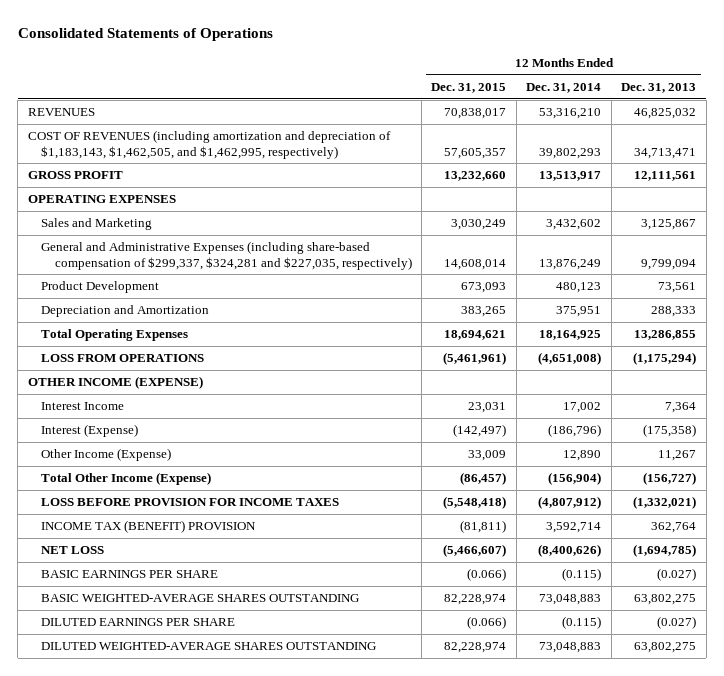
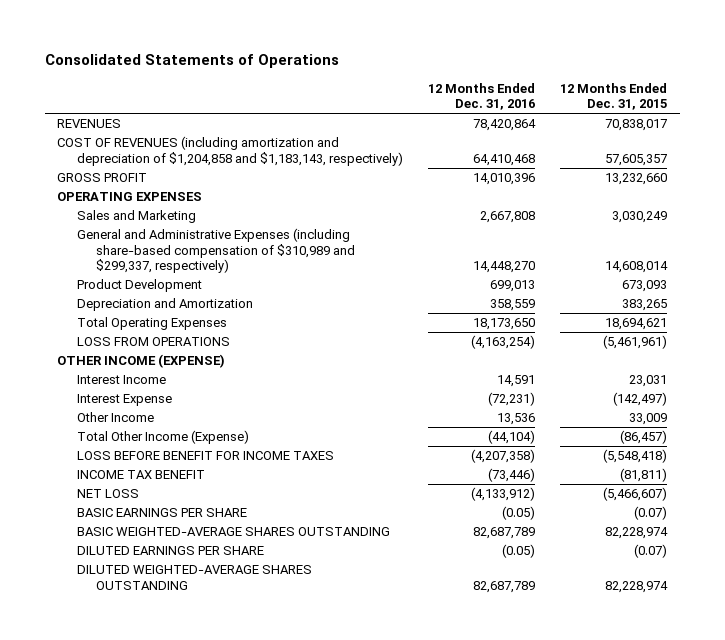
[526,82,602,93] Dec. 31, 2014 -> none
[621,82,697,93] Dec. 31, 2013 -> none
none -> [428,82,536,111] 12 Months Ended Dec. 31, 2016
[27,130,391,159] COST OF REVENUES (including amortization and depreciation of $1,183,143, $1,462,505, and $1,462,995, respectively) -> [57,136,403,166] COST OF REVENUES (including amortization and depreciation of $1,204,858 and $1,183,143, respectively)
[41,241,412,270] General and Administrative Expenses (including share-based compensation of $299,337, $324,281 and $227,035, respectively) -> [76,228,356,274] General and Administrative Expenses (including share-based compensation of $310,989 and $299,337, respectively)
[41,424,139,438] Interest (Expense) -> [76,394,172,407] Interest Expense
[41,448,172,462] Other Income (Expense) -> [76,412,154,423] Other Income
[41,498,340,507] LOSS BEFORE PROVISION FOR INCOME TAXES -> [76,451,334,461] LOSS BEFORE BENEFIT FOR INCOME TAXES
[41,520,257,534] INCOME TAX (BENEFIT) PROVISION -> [76,470,205,480] INCOME TAX BENEFIT
[467,568,507,582] (0.066) -> [634,506,668,521] (0.07)
[467,616,507,630] (0.066) -> [634,544,668,559] (0.07)

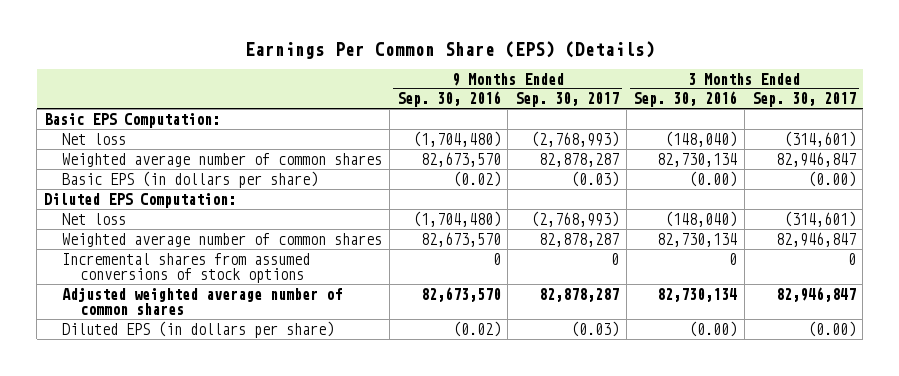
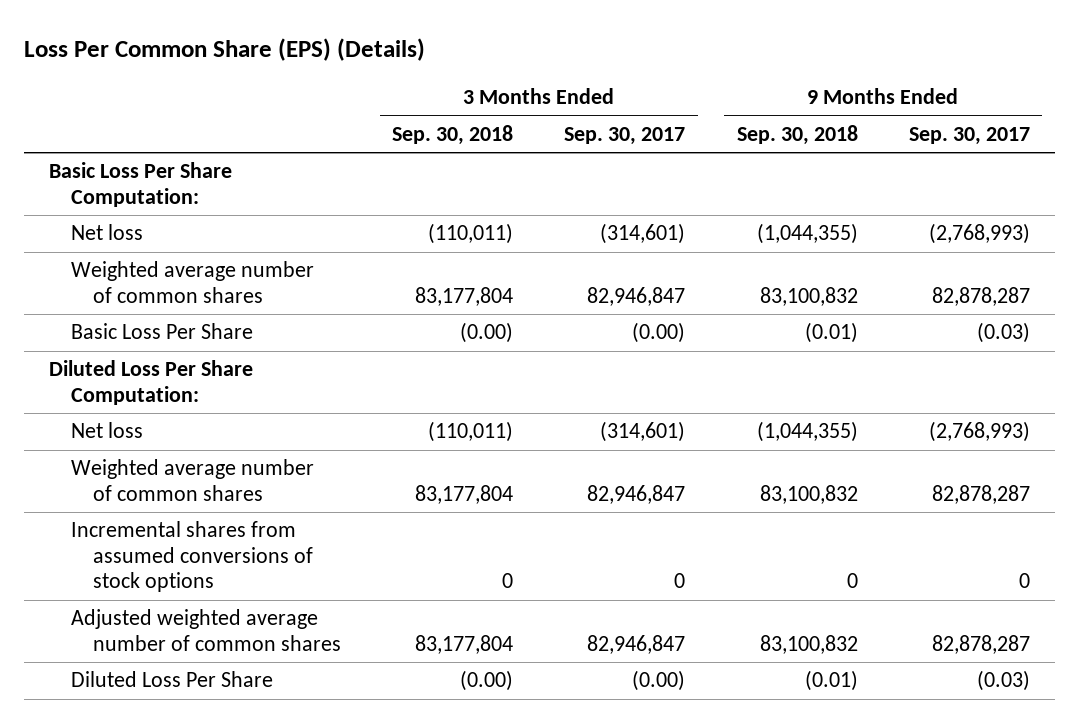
[244,41,655,60] Earnings Per Common Share (EPS) (Details) -> [23,38,425,62] Loss Per Common Share (EPS) (Details)
[396,91,501,108] Sep. 30, 2016 -> none
[633,91,738,108] Sep. 30, 2016 -> none
none -> [392,124,514,145] Sep. 30, 2018
none -> [736,124,858,145] Sep. 30, 2018
[43,112,220,128] Basic EPS Computation: -> [49,162,233,207] Basic Loss Per Share Computation:
[62,170,319,188] Basic EPS (in dollars per share) -> [71,323,254,340] Basic Loss Per Share
[43,192,236,208] Diluted EPS Computation: -> [49,360,254,405] Diluted Loss Per Share Computation:
[62,320,335,338] Diluted EPS (in dollars per share) -> [71,671,274,688] Diluted Loss Per Share

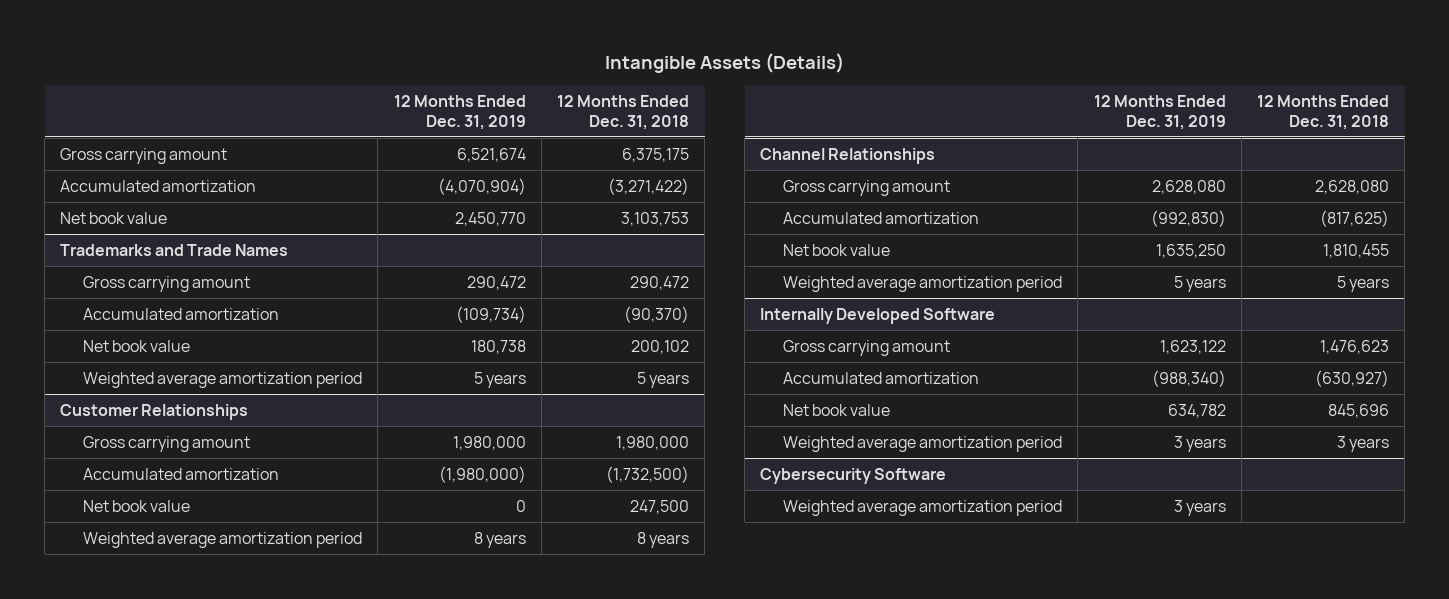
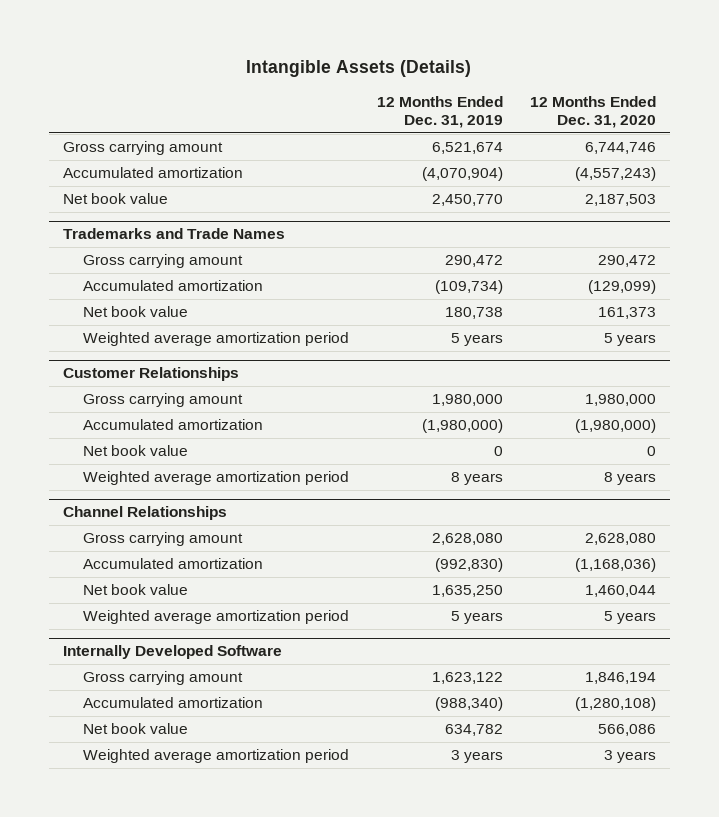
[556,94,689,130] 12 Months Ended Dec. 31, 2018 -> none
none -> [529,95,656,129] 12 Months Ended Dec. 31, 2020
[760,467,947,484] Cybersecurity Software -> none
[783,499,1063,516] Weighted average amortization period -> none

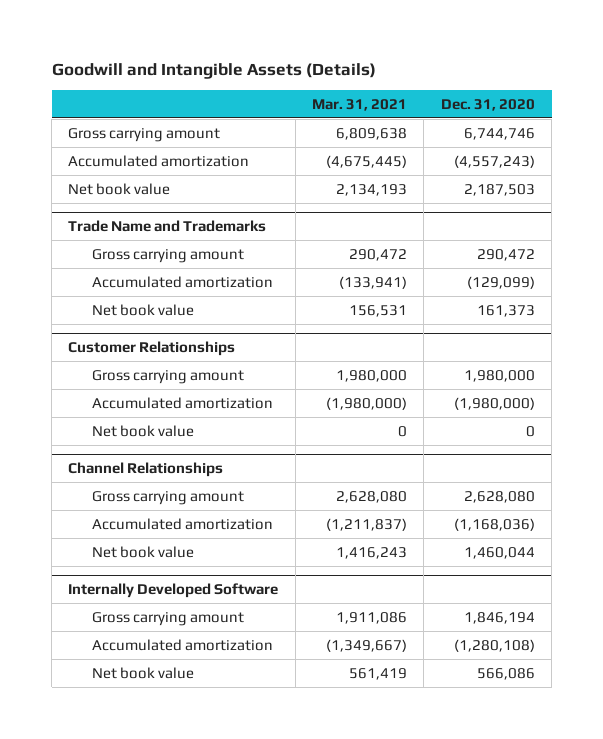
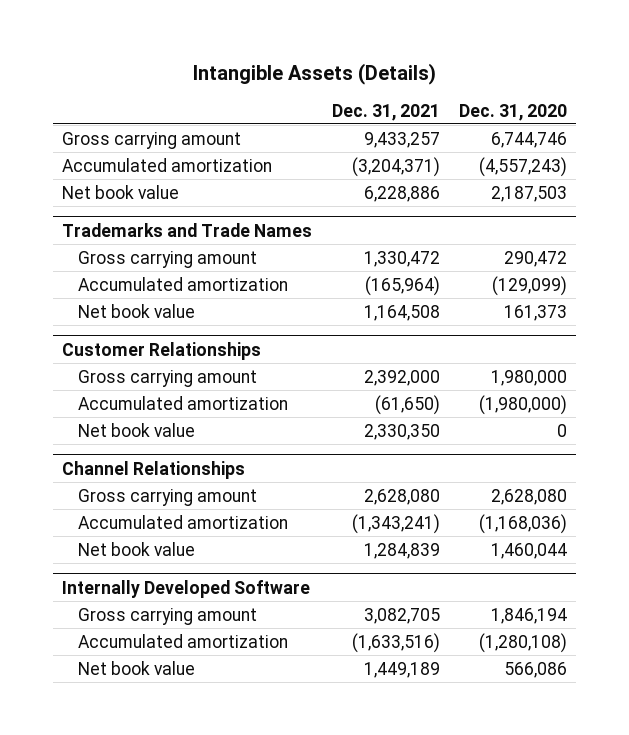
[51,62,376,79] Goodwill and Intangible Assets (Details) -> [192,62,436,85] Intangible Assets (Details)
[312,98,408,111] Mar. 31, 2021 -> none
none -> [331,103,440,121] Dec. 31, 2021
[68,219,267,232] Trade Name and Trademarks -> [62,222,313,237] Trademarks and Trade Names

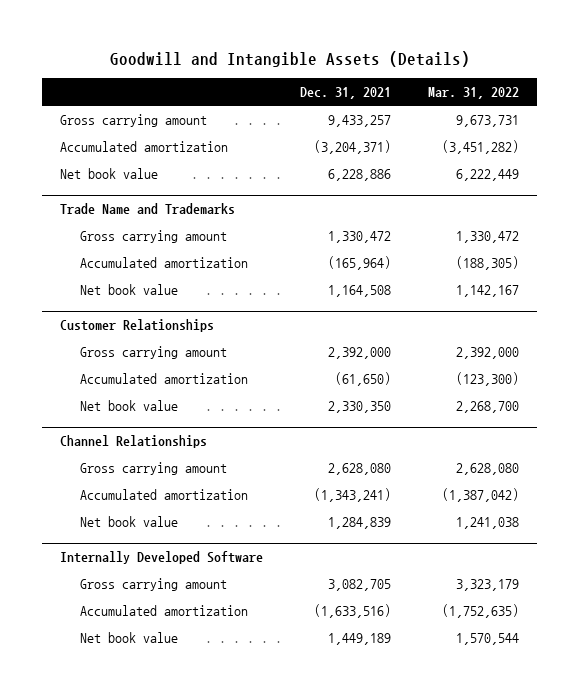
[192,62,436,85] Intangible Assets (Details) -> [109,51,470,68] Goodwill and Intangible Assets (Details)
[458,103,567,121] Dec. 31, 2020 -> none
none -> [427,87,519,100] Mar. 31, 2022
[62,222,313,237] Trademarks and Trade Names -> [60,203,236,215] Trade Name and Trademarks

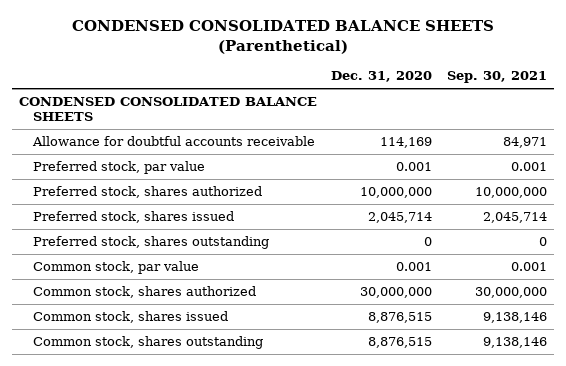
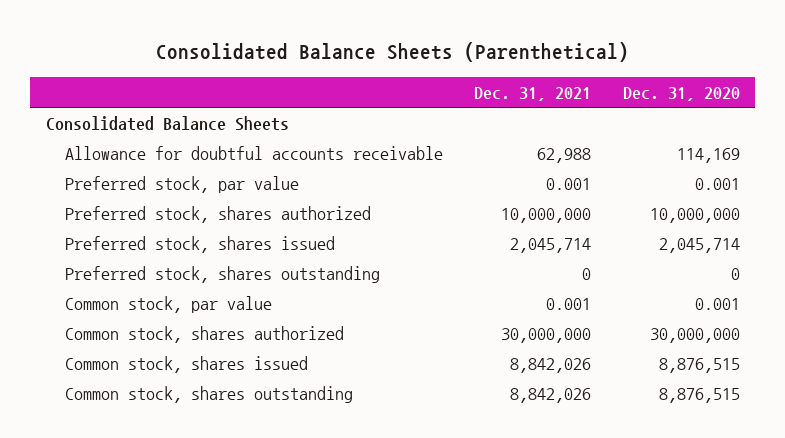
[71,20,494,54] CONDENSED CONSOLIDATED BALANCE SHEETS (Parenthetical) -> [155,42,629,63] Consolidated Balance Sheets (Parenthetical)
[446,71,547,84] Sep. 30, 2021 -> none
none -> [474,86,592,101] Dec. 31, 2021
[18,97,317,122] CONDENSED CONSOLIDATED BALANCE SHEETS -> [45,116,289,132] Consolidated Balance Sheets

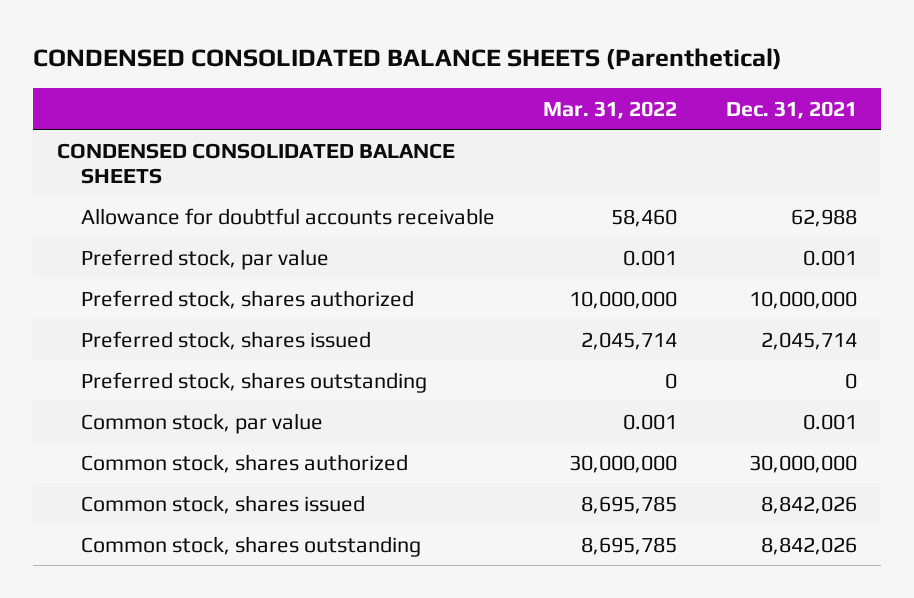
[155,42,629,63] Consolidated Balance Sheets (Parenthetical) -> [33,48,783,71] CONDENSED CONSOLIDATED BALANCE SHEETS (Parenthetical)
[622,86,740,101] Dec. 31, 2020 -> none
none -> [543,100,678,119] Mar. 31, 2022
[45,116,289,132] Consolidated Balance Sheets -> [57,142,456,184] CONDENSED CONSOLIDATED BALANCE SHEETS

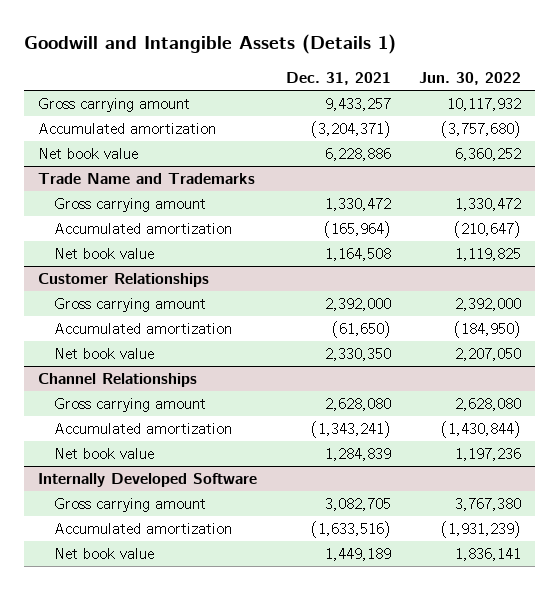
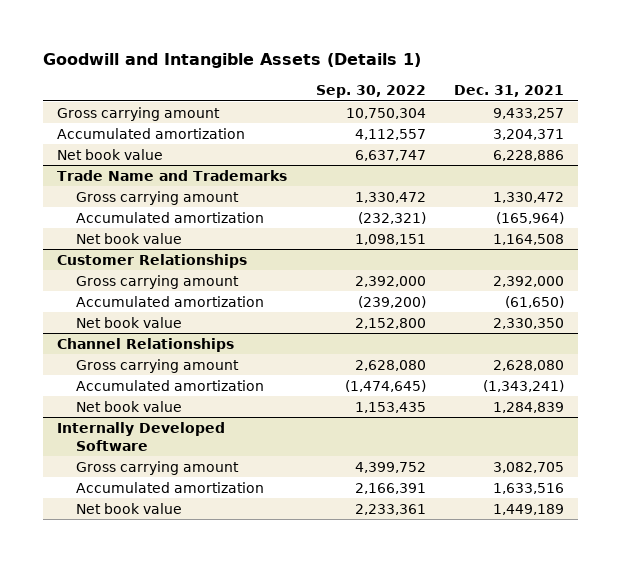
[419,72,522,86] Jun. 30, 2022 -> none
none -> [315,84,426,98] Sep. 30, 2022
[310,121,391,139] (3,204,371) -> [492,128,564,140] 3,204,371
[310,521,391,539] (1,633,516) -> [492,482,564,494] 1,633,516

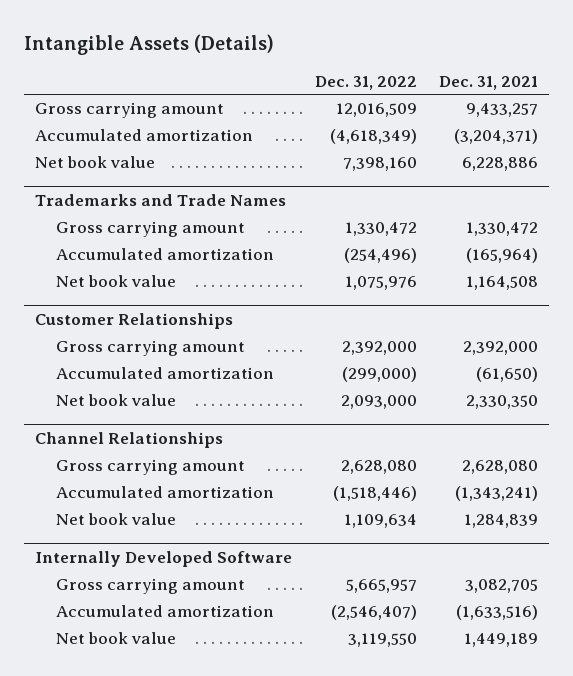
[43,53,422,69] Goodwill and Intangible Assets (Details 1) -> [24,34,275,56] Intangible Assets (Details)
[315,84,426,98] Sep. 30, 2022 -> none
none -> [314,75,417,90] Dec. 31, 2022
[492,128,564,140] 3,204,371 -> [453,129,538,145] (3,204,371)
[57,169,288,181] Trade Name and Trademarks -> [35,193,287,206] Trademarks and Trade Names
[492,482,564,494] 1,633,516 -> [455,605,538,621] (1,633,516)

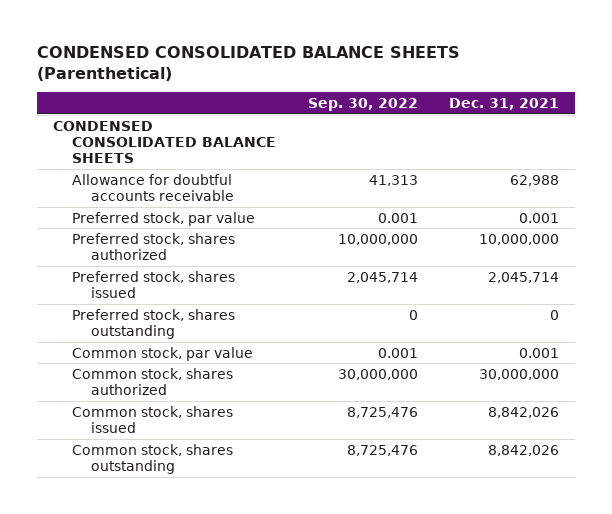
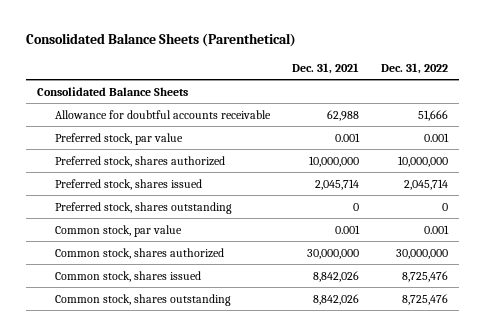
[37,45,461,81] CONDENSED CONSOLIDATED BALANCE SHEETS (Parenthetical) -> [25,33,296,48] Consolidated Balance Sheets (Parenthetical)
[307,97,418,111] Sep. 30, 2022 -> none
none -> [380,62,448,74] Dec. 31, 2022
[52,120,277,164] CONDENSED CONSOLIDATED BALANCE SHEETS -> [36,86,188,96] Consolidated Balance Sheets

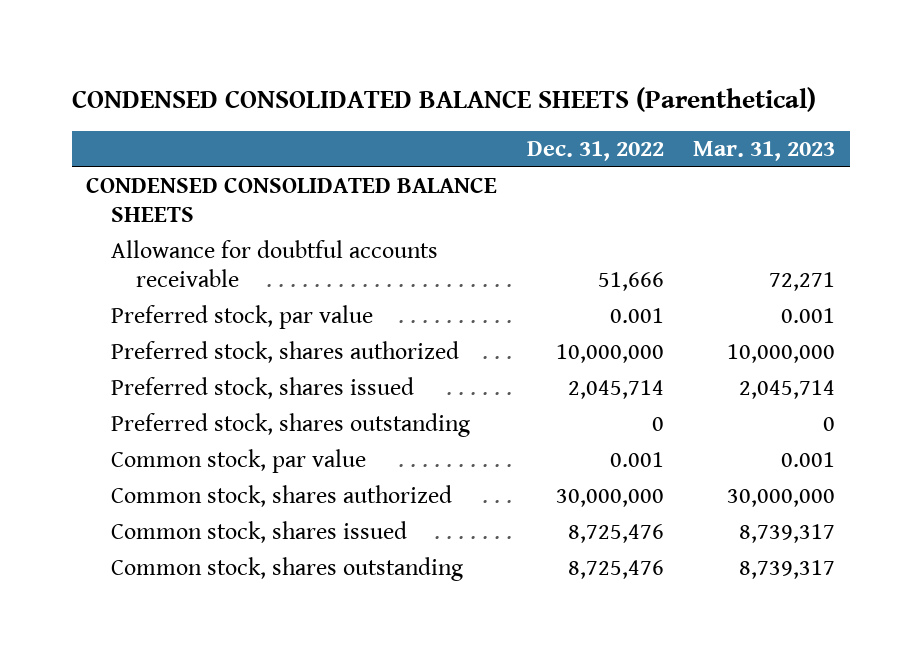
[25,33,296,48] Consolidated Balance Sheets (Parenthetical) -> [71,86,816,112] CONDENSED CONSOLIDATED BALANCE SHEETS (Parenthetical)
[292,62,360,74] Dec. 31, 2021 -> none
none -> [693,141,836,162] Mar. 31, 2023
[36,86,188,96] Consolidated Balance Sheets -> [86,178,498,223] CONDENSED CONSOLIDATED BALANCE SHEETS

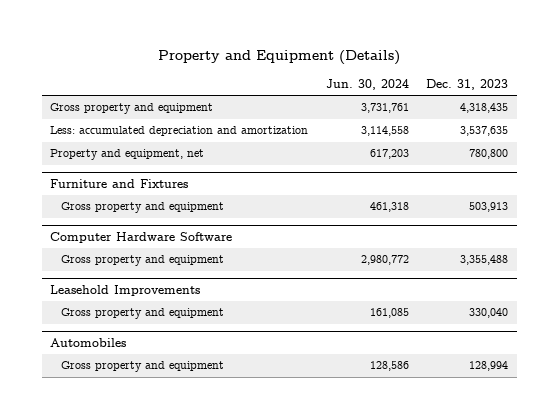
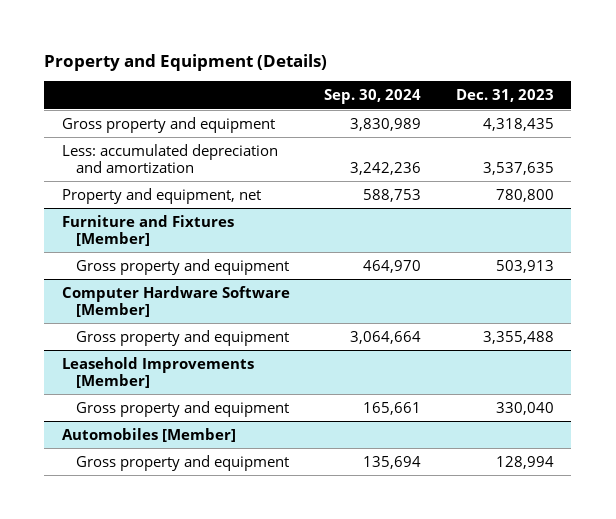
[325,78,409,90] Jun. 30, 2024 -> none
none -> [324,89,422,105] Sep. 30, 2024
[50,178,189,188] Furniture and Fixtures -> [61,214,234,246] Furniture and Fixtures [Member]
[50,231,233,243] Computer Hardware Software -> [61,285,290,317] Computer Hardware Software [Member]
[50,284,201,296] Leasehold Improvements -> [61,356,254,388] Leasehold Improvements [Member]
[50,337,127,347] Automobiles -> [61,427,236,442] Automobiles [Member]

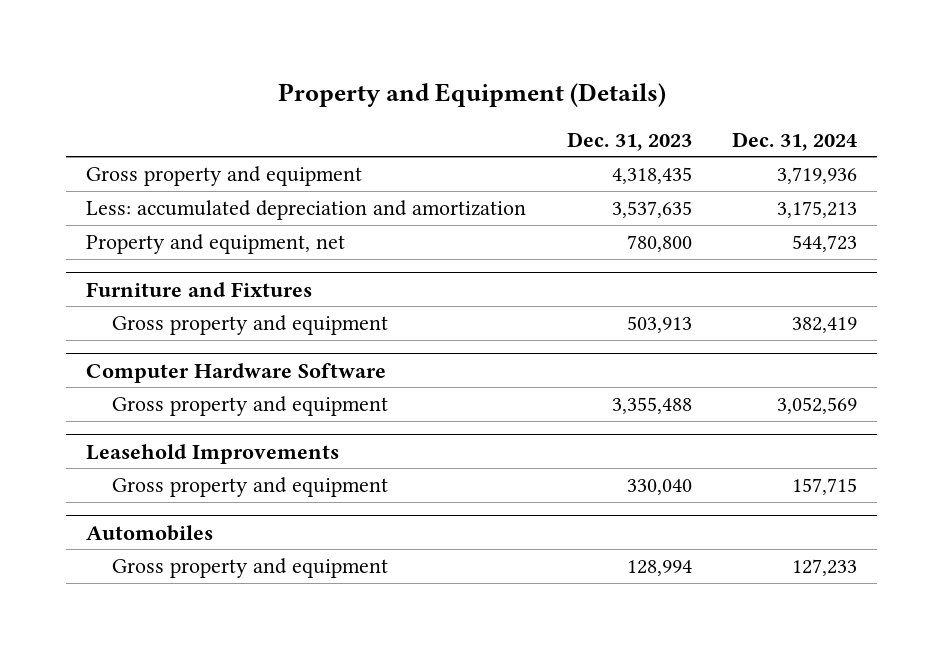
[324,89,422,105] Sep. 30, 2024 -> none
none -> [732,131,858,151] Dec. 31, 2024
[61,214,234,246] Furniture and Fixtures [Member] -> [86,281,313,297] Furniture and Fixtures
[61,285,290,317] Computer Hardware Software [Member] -> [86,362,387,383] Computer Hardware Software
[61,356,254,388] Leasehold Improvements [Member] -> [86,443,340,464] Leasehold Improvements
[61,427,236,442] Automobiles [Member] -> [86,524,214,541] Automobiles

